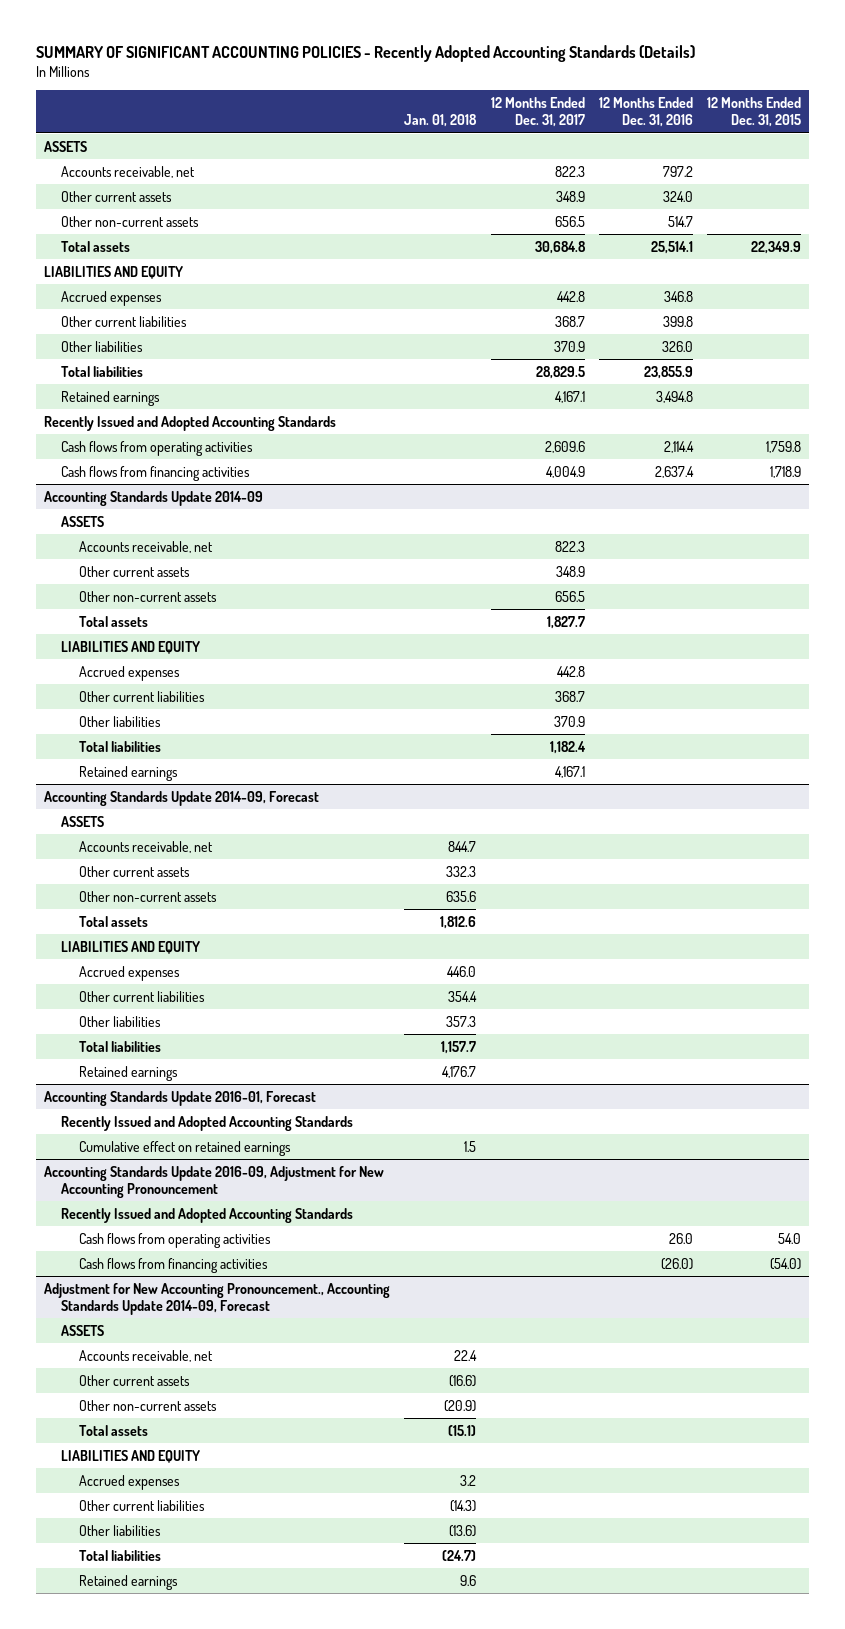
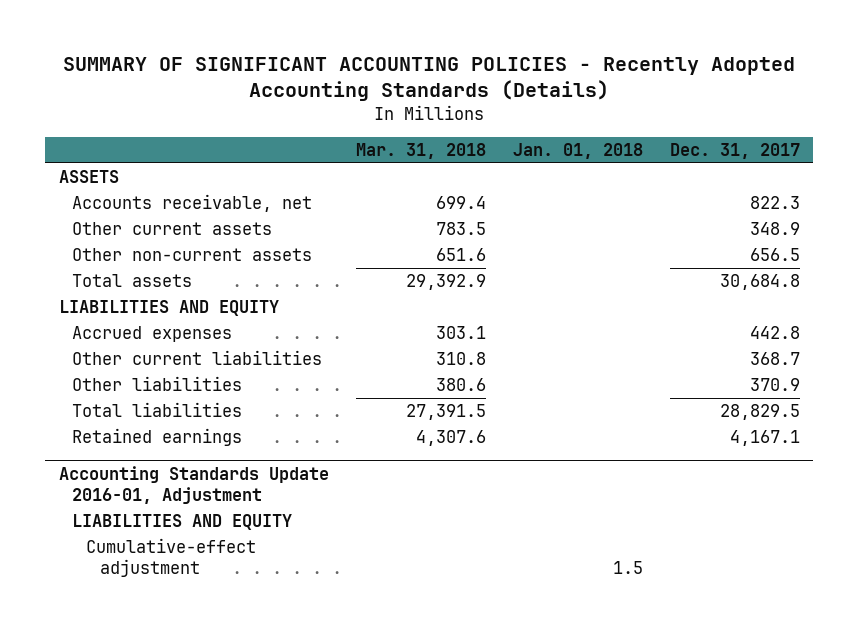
[490,97,585,128] 12 Months Ended Dec. 31, 2017 -> none
[598,97,693,128] 12 Months Ended Dec. 31, 2016 -> none
[707,97,802,128] 12 Months Ended Dec. 31, 2015 -> none
none -> [355,142,486,159] Mar. 31, 2018
none -> [669,142,800,159] Dec. 31, 2017
[43,415,336,431] Recently Issued and Adopted Accounting Standards -> none
[61,440,254,456] Cash flows from operating activities -> none
[61,465,251,481] Cash flows from financing activities -> none
[43,490,263,506] Accounting Standards Update 2014-09 -> none
[61,515,105,527] ASSETS -> none
[79,540,214,553] Accounts receivable, net -> none
[79,565,191,577] Other current assets -> none
[79,590,218,602] Other non-current assets -> none
[79,615,149,627] Total assets -> none
[61,640,201,654] LIABILITIES AND EQUITY -> none
[79,665,181,681] Accrued expenses -> none
[79,690,206,702] Other current liabilities -> none
[79,715,162,727] Other liabilities -> none
[79,740,162,752] Total liabilities -> none
[79,765,179,781] Retained earnings -> none
[43,790,319,806] Accounting Standards Update 2014-09, Forecast -> none
[61,815,105,827] ASSETS -> none
[79,840,214,853] Accounts receivable, net -> none
[79,865,191,877] Other current assets -> none
[79,890,218,902] Other non-current assets -> none
[79,915,149,927] Total assets -> none
[61,940,201,954] LIABILITIES AND EQUITY -> none
[79,965,181,981] Accrued expenses -> none
[79,990,206,1002] Other current liabilities -> none
[79,1015,162,1027] Other liabilities -> none
[79,1040,162,1052] Total liabilities -> none
[79,1065,179,1081] Retained earnings -> none
[61,1115,354,1131] Recently Issued and Adopted Accounting Standards -> none
[79,1140,292,1156] Cumulative effect on retained earnings -> none
[43,1165,384,1198] Accounting Standards Update 2016-09, Adjustment for New Accounting Pronouncement -> none
[61,1207,354,1223] Recently Issued and Adopted Accounting Standards -> none
[79,1232,272,1248] Cash flows from operating activities -> none
[79,1257,269,1273] Cash flows from financing activities -> none
[43,1282,390,1315] Adjustment for New Accounting Pronouncement., Accounting Standards Update 2014-09, Forecast -> none
[61,1324,105,1336] ASSETS -> none
[79,1349,214,1362] Accounts receivable, net -> none
[79,1374,191,1386] Other current assets -> none
[79,1399,218,1411] Other non-current assets -> none
[79,1424,149,1436] Total assets -> none
[61,1449,201,1463] LIABILITIES AND EQUITY -> none
[79,1474,181,1490] Accrued expenses -> none
[79,1499,206,1511] Other current liabilities -> none
[79,1524,162,1536] Other liabilities -> none
[79,1549,162,1561] Total liabilities -> none
[79,1574,179,1590] Retained earnings -> none
[43,1090,316,1106] Accounting Standards Update 2016-01, Forecast -> [58,465,329,505] Accounting Standards Update 2016-01, Adjustment
none -> [72,514,293,531] LIABILITIES AND EQUITY
none -> [86,538,257,578] Cumulative-effect adjustment

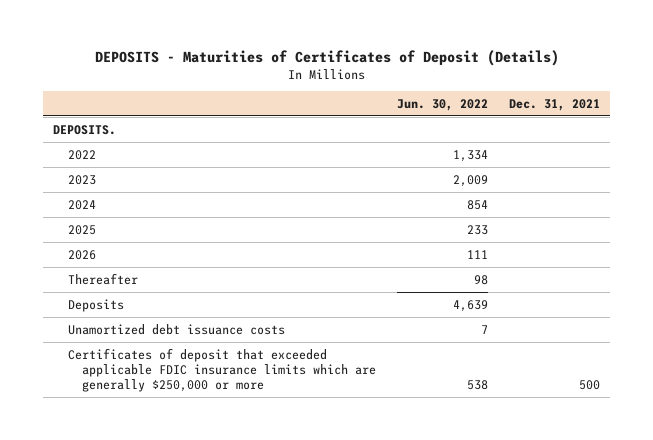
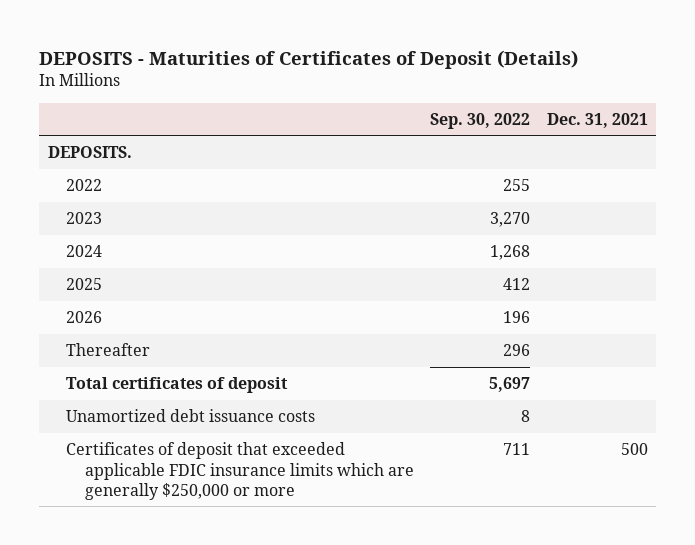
[396,98,488,111] Jun. 30, 2022 -> none
none -> [430,112,531,129] Sep. 30, 2022
[67,298,124,312] Deposits -> [66,377,289,394] Total certificates of deposit

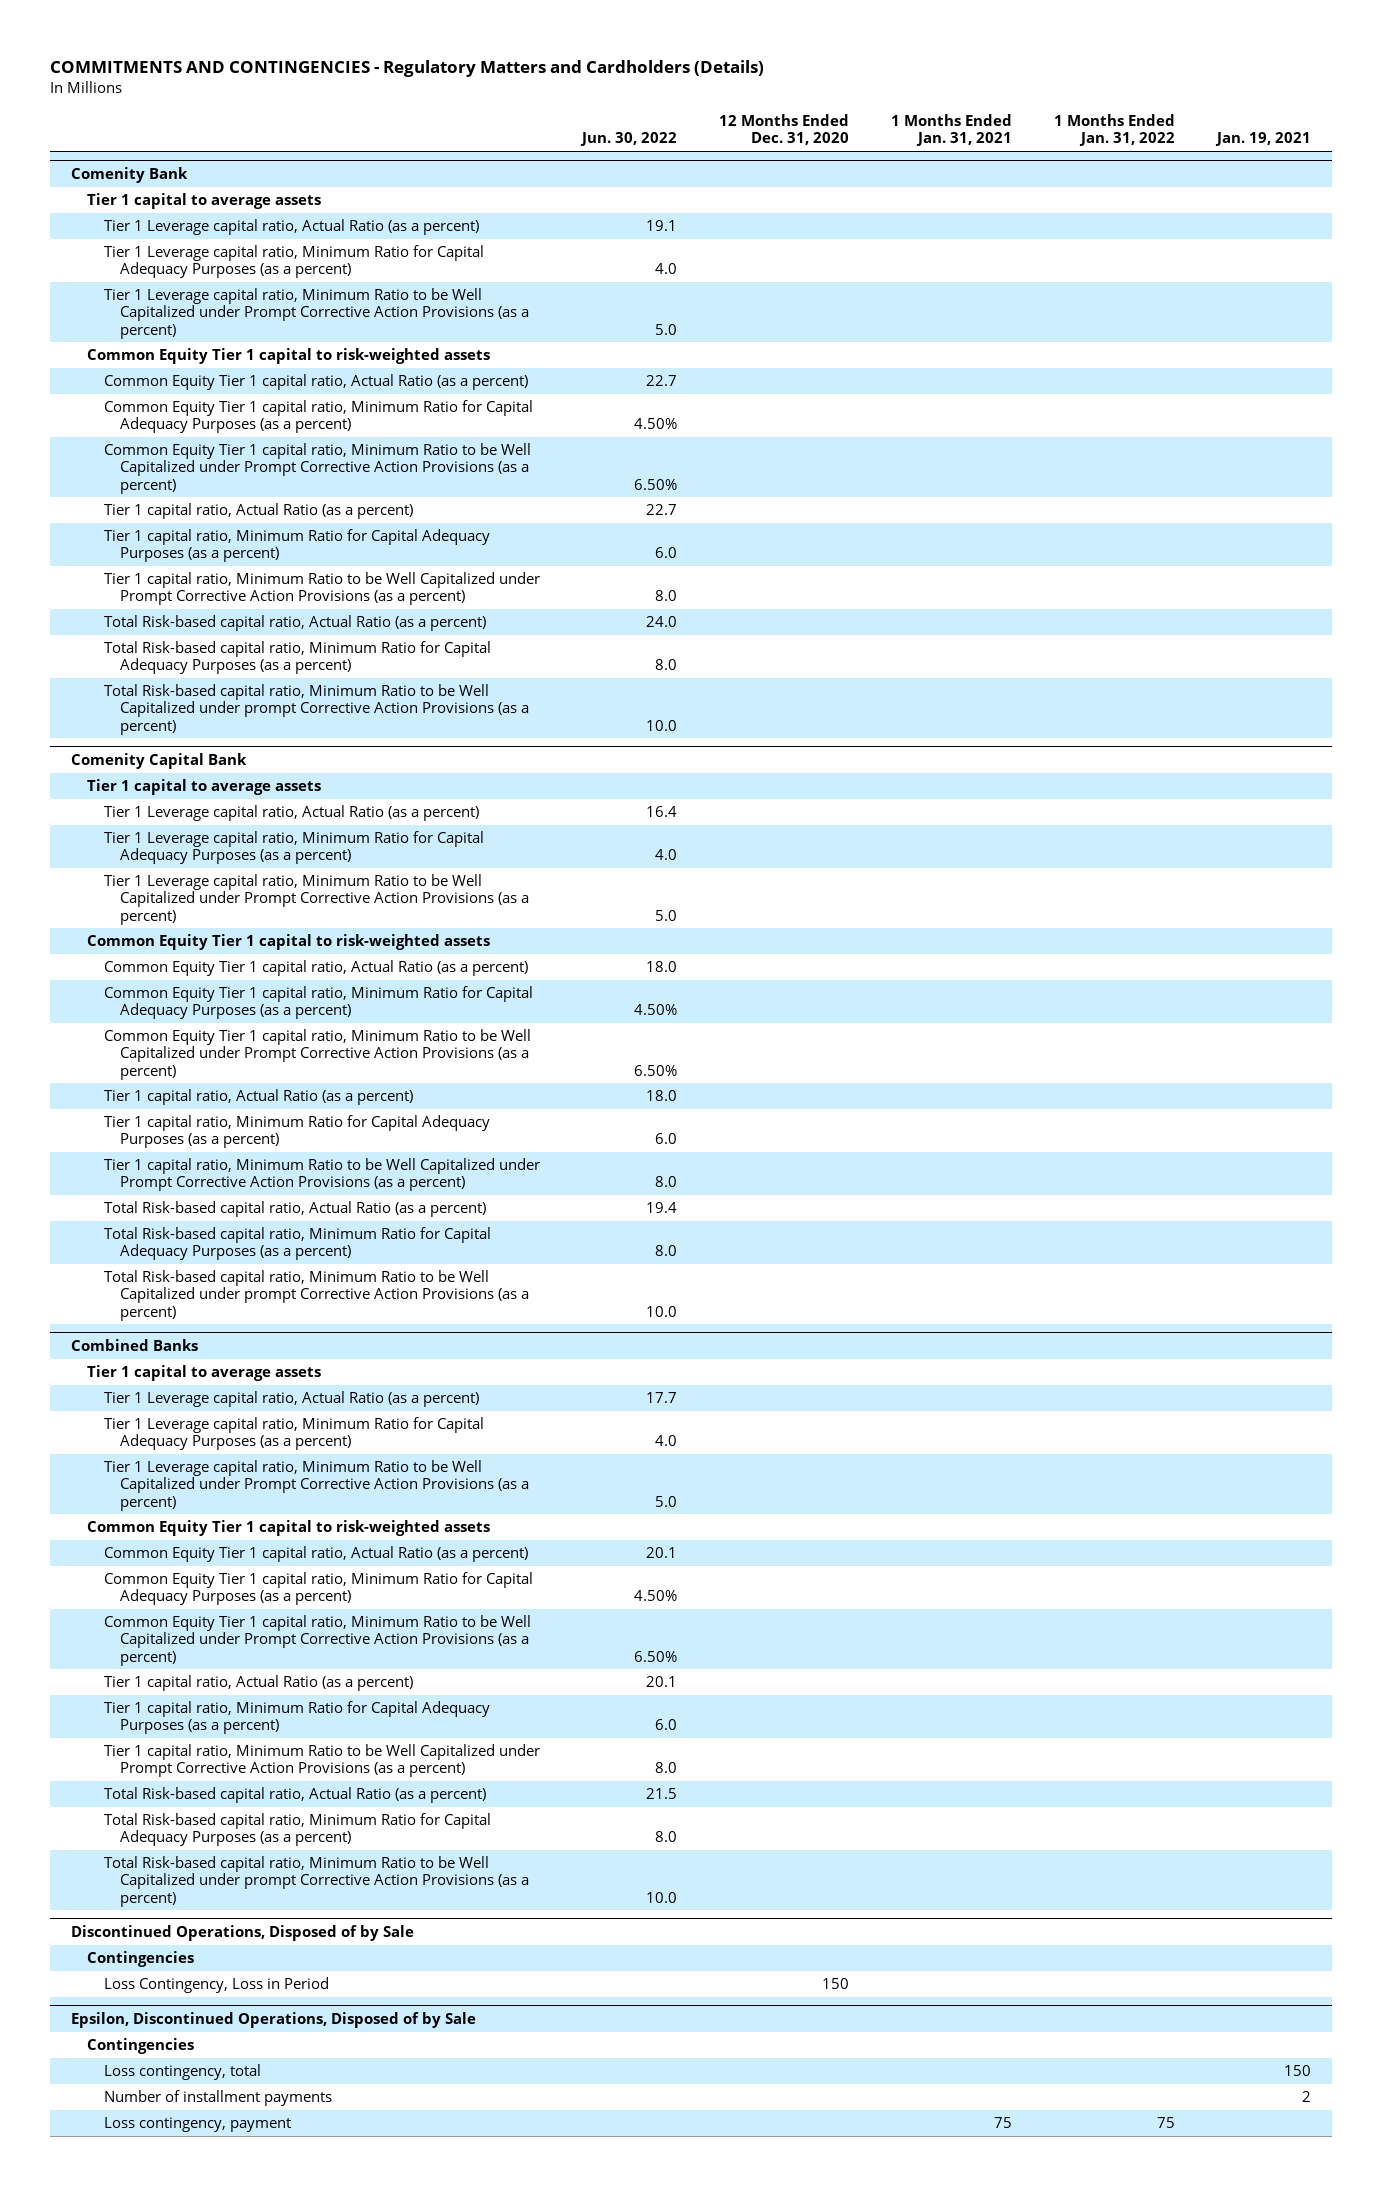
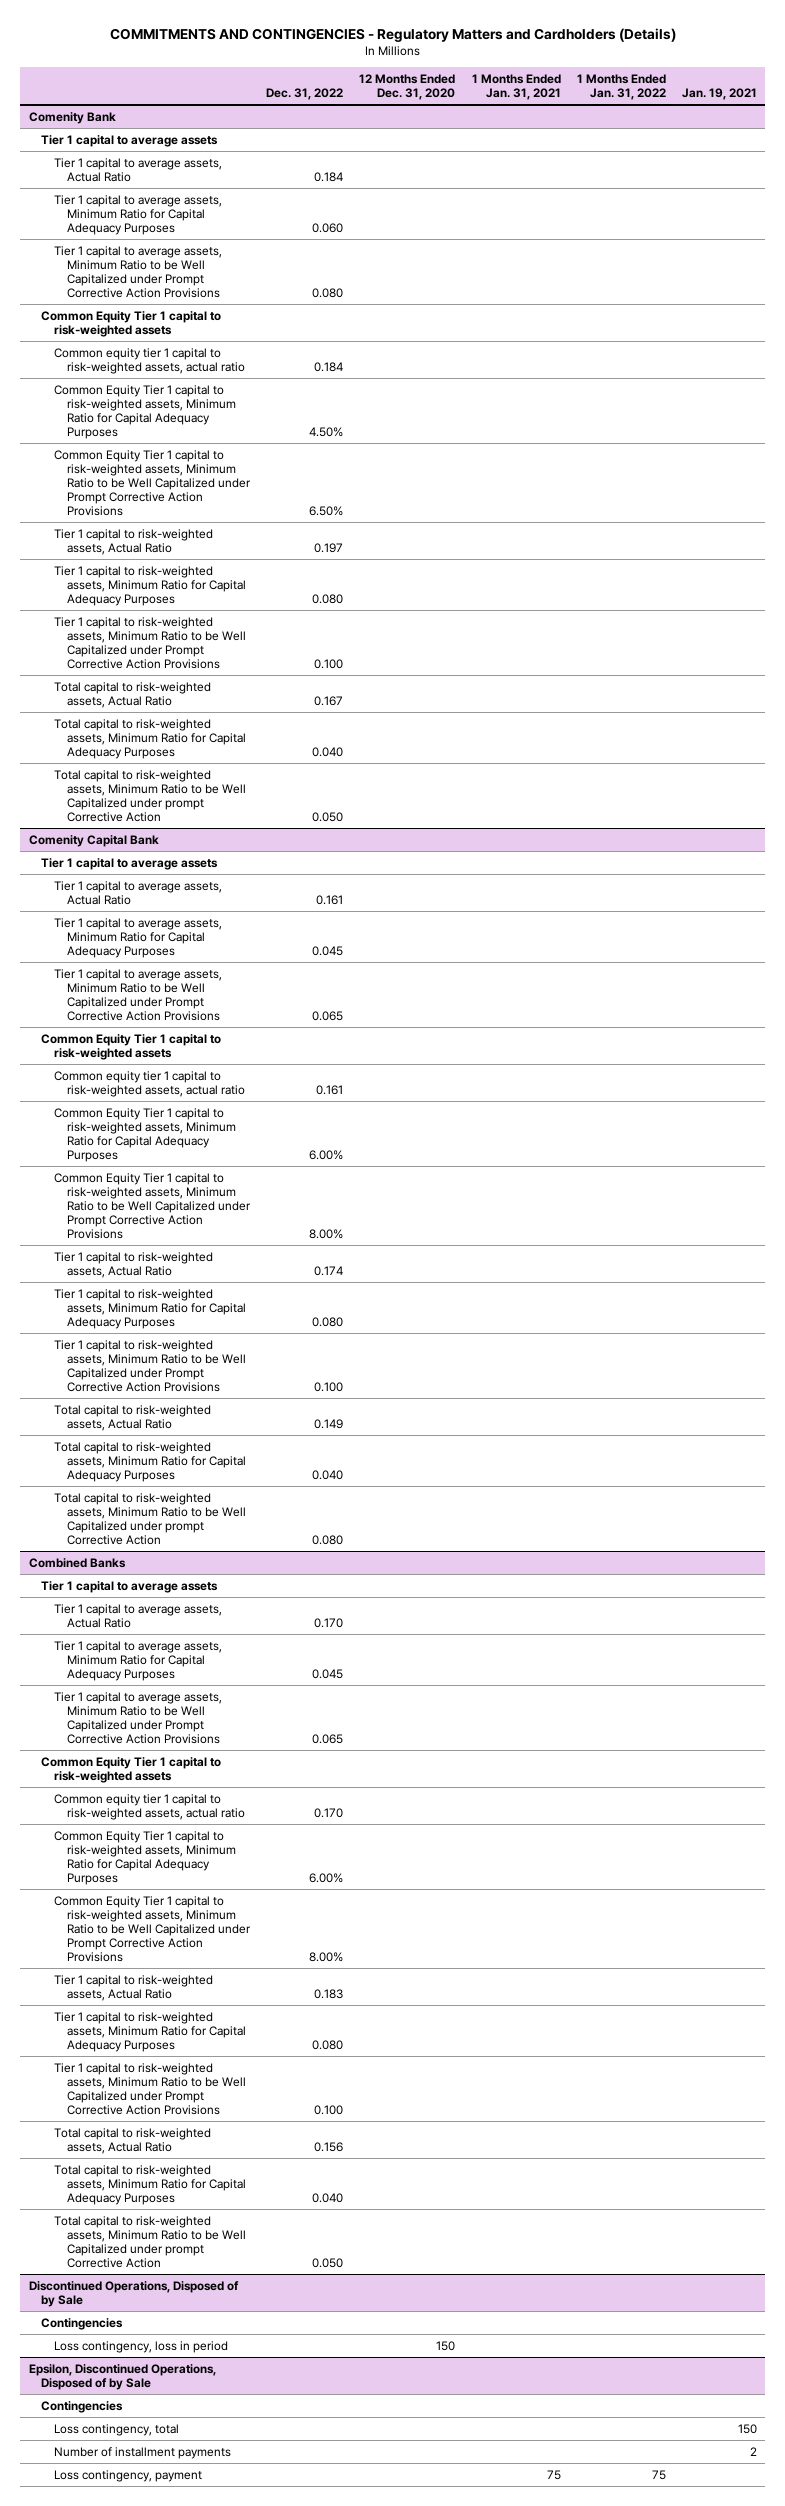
[579,132,677,147] Jun. 30, 2022 -> none
none -> [266,88,344,101] Dec. 31, 2022
[103,219,479,236] Tier 1 Leverage capital ratio, Actual Ratio (as a percent) -> [54,157,223,182] Tier 1 capital to average assets, Actual Ratio
[103,245,484,279] Tier 1 Leverage capital ratio, Minimum Ratio for Capital Adequacy Purposes (as a percent) -> [54,194,223,235] Tier 1 capital to average assets, Minimum Ratio for Capital Adequacy Purposes
[103,288,529,339] Tier 1 Leverage capital ratio, Minimum Ratio to be Well Capitalized under Prompt Corrective Action Provisions (as a percent) -> [54,245,223,298] Tier 1 capital to average assets, Minimum Ratio to be Well Capitalized under Prompt Corrective Action Provisions
[103,374,528,391] Common Equity Tier 1 capital ratio, Actual Ratio (as a percent) -> [54,347,245,374] Common equity tier 1 capital to risk-weighted assets, actual ratio
[103,400,533,434] Common Equity Tier 1 capital ratio, Minimum Ratio for Capital Adequacy Purposes (as a percent) -> [54,384,236,439] Common Equity Tier 1 capital to risk-weighted assets, Minimum Ratio for Capital Adequacy Purposes
[103,443,531,494] Common Equity Tier 1 capital ratio, Minimum Ratio to be Well Capitalized under Prompt Corrective Action Provisions (as a percent) -> [54,449,251,516] Common Equity Tier 1 capital to risk-weighted assets, Minimum Ratio to be Well Capitalized under Prompt Corrective Action Provisions
[103,503,413,520] Tier 1 capital ratio, Actual Ratio (as a percent) -> [54,528,214,555] Tier 1 capital to risk-weighted assets, Actual Ratio
[103,529,490,563] Tier 1 capital ratio, Minimum Ratio for Capital Adequacy Purposes (as a percent) -> [54,565,246,606] Tier 1 capital to risk-weighted assets, Minimum Ratio for Capital Adequacy Purposes
[103,572,540,606] Tier 1 capital ratio, Minimum Ratio to be Well Capitalized under Prompt Corrective Action Provisions (as a percent) -> [54,616,246,669] Tier 1 capital to risk-weighted assets, Minimum Ratio to be Well Capitalized under Prompt Corrective Action Provisions
[103,615,486,632] Total Risk-based capital ratio, Actual Ratio (as a percent) -> [54,681,212,708] Total capital to risk-weighted assets, Actual Ratio
[103,641,491,675] Total Risk-based capital ratio, Minimum Ratio for Capital Adequacy Purposes (as a percent) -> [54,718,246,759] Total capital to risk-weighted assets, Minimum Ratio for Capital Adequacy Purposes
[103,684,529,735] Total Risk-based capital ratio, Minimum Ratio to be Well Capitalized under prompt Corrective Action Provisions (as a percent) -> [54,769,246,822] Total capital to risk-weighted assets, Minimum Ratio to be Well Capitalized under prompt Corrective Action
[103,805,479,822] Tier 1 Leverage capital ratio, Actual Ratio (as a percent) -> [54,880,223,905] Tier 1 capital to average assets, Actual Ratio
[103,831,484,865] Tier 1 Leverage capital ratio, Minimum Ratio for Capital Adequacy Purposes (as a percent) -> [54,917,223,958] Tier 1 capital to average assets, Minimum Ratio for Capital Adequacy Purposes
[103,874,529,925] Tier 1 Leverage capital ratio, Minimum Ratio to be Well Capitalized under Prompt Corrective Action Provisions (as a percent) -> [54,968,223,1021] Tier 1 capital to average assets, Minimum Ratio to be Well Capitalized under Prompt Corrective Action Provisions
[103,960,528,977] Common Equity Tier 1 capital ratio, Actual Ratio (as a percent) -> [54,1070,245,1097] Common equity tier 1 capital to risk-weighted assets, actual ratio
[103,986,533,1020] Common Equity Tier 1 capital ratio, Minimum Ratio for Capital Adequacy Purposes (as a percent) -> [54,1107,236,1162] Common Equity Tier 1 capital to risk-weighted assets, Minimum Ratio for Capital Adequacy Purposes
[103,1029,531,1080] Common Equity Tier 1 capital ratio, Minimum Ratio to be Well Capitalized under Prompt Corrective Action Provisions (as a percent) -> [54,1172,251,1239] Common Equity Tier 1 capital to risk-weighted assets, Minimum Ratio to be Well Capitalized under Prompt Corrective Action Provisions
[103,1089,413,1106] Tier 1 capital ratio, Actual Ratio (as a percent) -> [54,1251,214,1278] Tier 1 capital to risk-weighted assets, Actual Ratio
[103,1115,490,1149] Tier 1 capital ratio, Minimum Ratio for Capital Adequacy Purposes (as a percent) -> [54,1288,246,1329] Tier 1 capital to risk-weighted assets, Minimum Ratio for Capital Adequacy Purposes
[103,1158,540,1192] Tier 1 capital ratio, Minimum Ratio to be Well Capitalized under Prompt Corrective Action Provisions (as a percent) -> [54,1339,246,1392] Tier 1 capital to risk-weighted assets, Minimum Ratio to be Well Capitalized under Prompt Corrective Action Provisions
[103,1201,486,1218] Total Risk-based capital ratio, Actual Ratio (as a percent) -> [54,1404,212,1431] Total capital to risk-weighted assets, Actual Ratio
[103,1227,491,1261] Total Risk-based capital ratio, Minimum Ratio for Capital Adequacy Purposes (as a percent) -> [54,1441,246,1482] Total capital to risk-weighted assets, Minimum Ratio for Capital Adequacy Purposes
[103,1270,529,1321] Total Risk-based capital ratio, Minimum Ratio to be Well Capitalized under prompt Corrective Action Provisions (as a percent) -> [54,1492,246,1545] Total capital to risk-weighted assets, Minimum Ratio to be Well Capitalized under prompt Corrective Action
[103,1391,479,1408] Tier 1 Leverage capital ratio, Actual Ratio (as a percent) -> [54,1603,223,1628] Tier 1 capital to average assets, Actual Ratio
[103,1417,484,1451] Tier 1 Leverage capital ratio, Minimum Ratio for Capital Adequacy Purposes (as a percent) -> [54,1640,223,1681] Tier 1 capital to average assets, Minimum Ratio for Capital Adequacy Purposes
[103,1460,529,1511] Tier 1 Leverage capital ratio, Minimum Ratio to be Well Capitalized under Prompt Corrective Action Provisions (as a percent) -> [54,1691,223,1744] Tier 1 capital to average assets, Minimum Ratio to be Well Capitalized under Prompt Corrective Action Provisions
[103,1546,528,1563] Common Equity Tier 1 capital ratio, Actual Ratio (as a percent) -> [54,1793,245,1820] Common equity tier 1 capital to risk-weighted assets, actual ratio
[103,1572,533,1606] Common Equity Tier 1 capital ratio, Minimum Ratio for Capital Adequacy Purposes (as a percent) -> [54,1830,236,1885] Common Equity Tier 1 capital to risk-weighted assets, Minimum Ratio for Capital Adequacy Purposes
[103,1615,531,1666] Common Equity Tier 1 capital ratio, Minimum Ratio to be Well Capitalized under Prompt Corrective Action Provisions (as a percent) -> [54,1895,251,1962] Common Equity Tier 1 capital to risk-weighted assets, Minimum Ratio to be Well Capitalized under Prompt Corrective Action Provisions
[103,1675,413,1692] Tier 1 capital ratio, Actual Ratio (as a percent) -> [54,1974,214,2001] Tier 1 capital to risk-weighted assets, Actual Ratio
[103,1701,490,1735] Tier 1 capital ratio, Minimum Ratio for Capital Adequacy Purposes (as a percent) -> [54,2011,246,2052] Tier 1 capital to risk-weighted assets, Minimum Ratio for Capital Adequacy Purposes
[103,1744,540,1778] Tier 1 capital ratio, Minimum Ratio to be Well Capitalized under Prompt Corrective Action Provisions (as a percent) -> [54,2062,246,2115] Tier 1 capital to risk-weighted assets, Minimum Ratio to be Well Capitalized under Prompt Corrective Action Provisions
[103,1787,486,1804] Total Risk-based capital ratio, Actual Ratio (as a percent) -> [54,2127,212,2154] Total capital to risk-weighted assets, Actual Ratio
[103,1813,491,1847] Total Risk-based capital ratio, Minimum Ratio for Capital Adequacy Purposes (as a percent) -> [54,2164,246,2205] Total capital to risk-weighted assets, Minimum Ratio for Capital Adequacy Purposes
[103,1856,529,1907] Total Risk-based capital ratio, Minimum Ratio to be Well Capitalized under prompt Corrective Action Provisions (as a percent) -> [54,2215,246,2268] Total capital to risk-weighted assets, Minimum Ratio to be Well Capitalized under prompt Corrective Action
[103,1977,329,1994] Loss Contingency, Loss in Period -> [54,2340,229,2353] Loss contingency, loss in period

